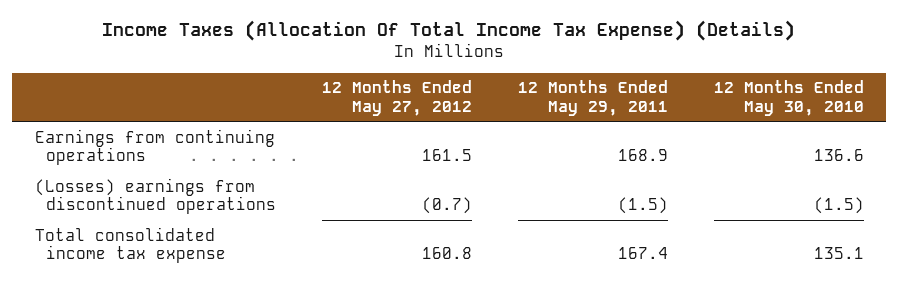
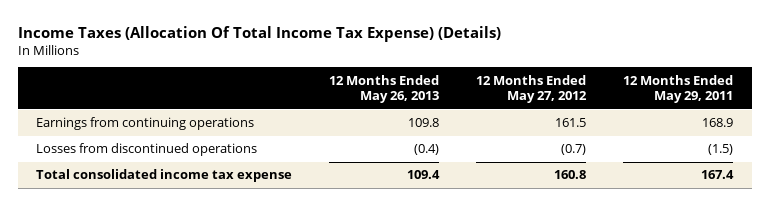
[713,80,864,116] 12 Months Ended May 30, 2010 -> none
none -> [329,74,440,104] 12 Months Ended May 26, 2013
[35,177,277,214] (Losses) earnings from discontinued operations -> [36,143,258,157] Losses from discontinued operations

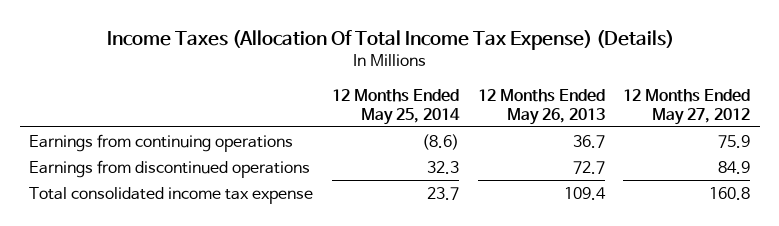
[623,74,734,104] 12 Months Ended May 29, 2011 -> none
none -> [331,88,460,125] 12 Months Ended May 25, 2014
[408,118,440,128] 109.8 -> [572,134,605,148] 36.7
[555,118,587,128] 161.5 -> [718,134,751,148] 75.9
[36,143,258,157] Losses from discontinued operations -> [29,159,311,178] Earnings from discontinued operations
[414,144,440,156] (0.4) -> [572,160,605,174] 72.7
[561,144,587,156] (0.7) -> [718,160,751,174] 84.9

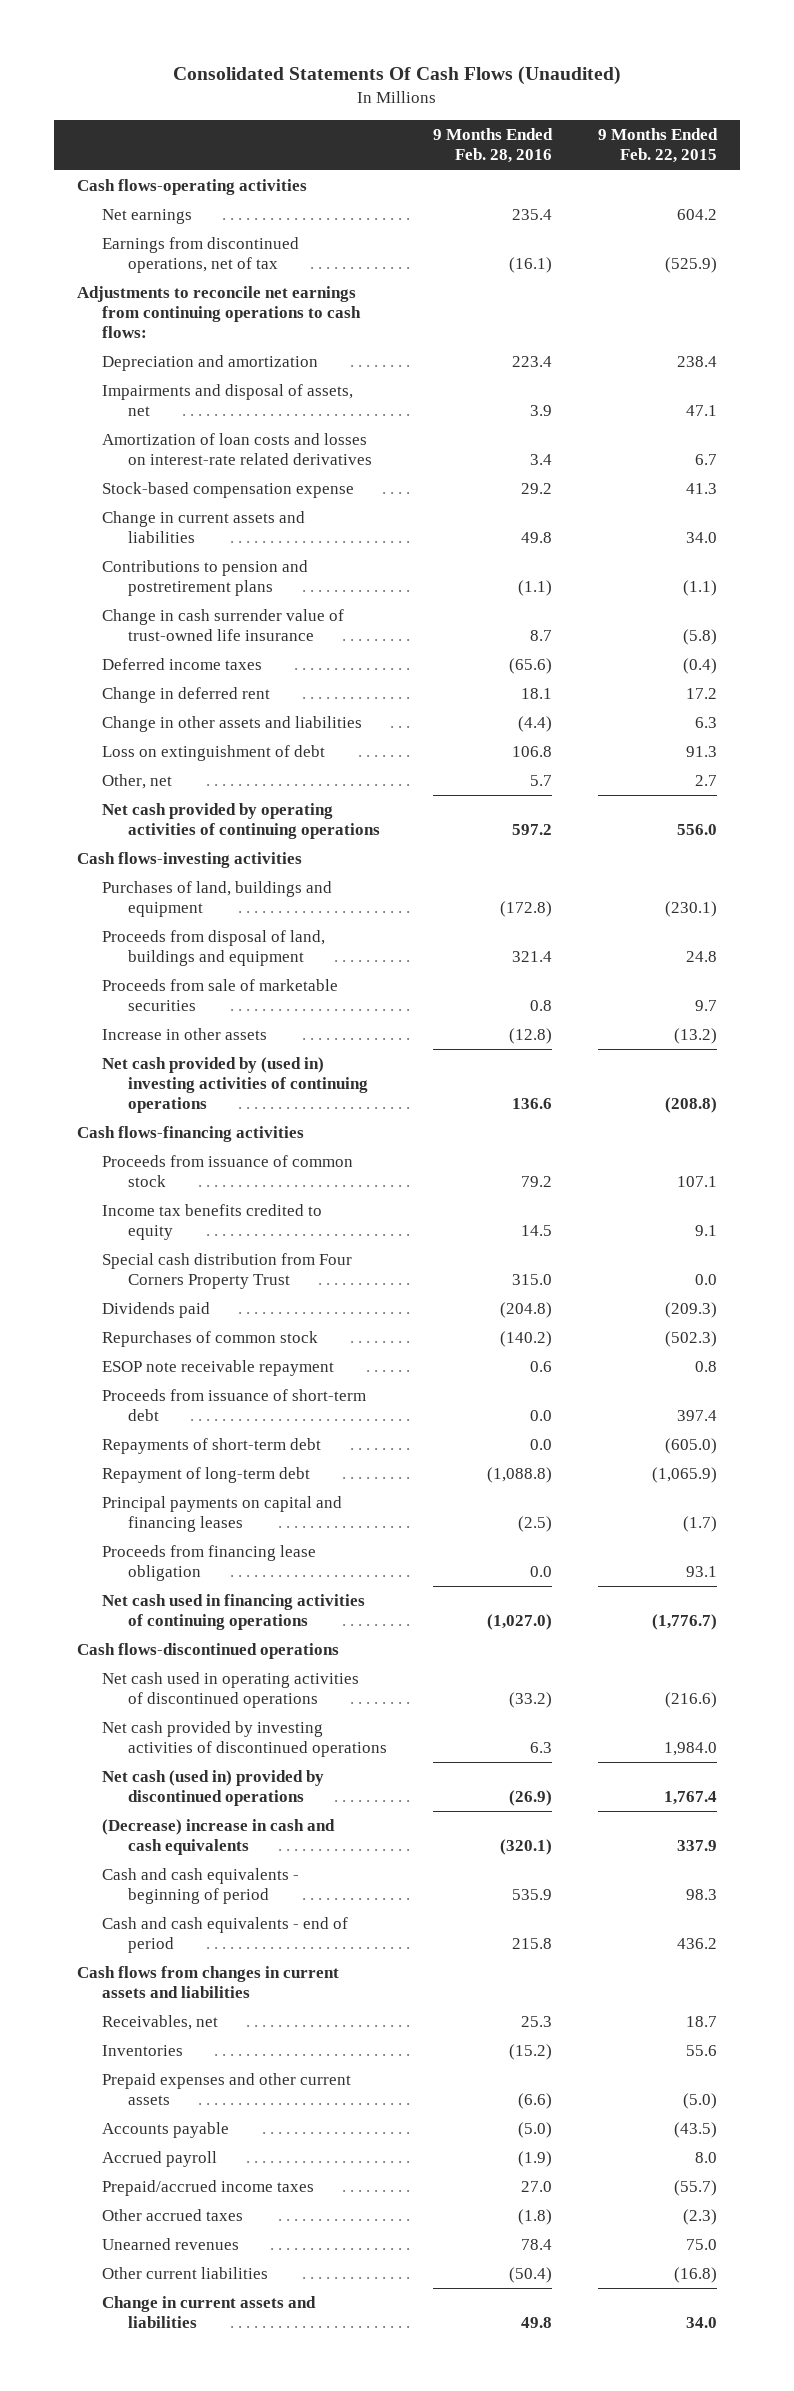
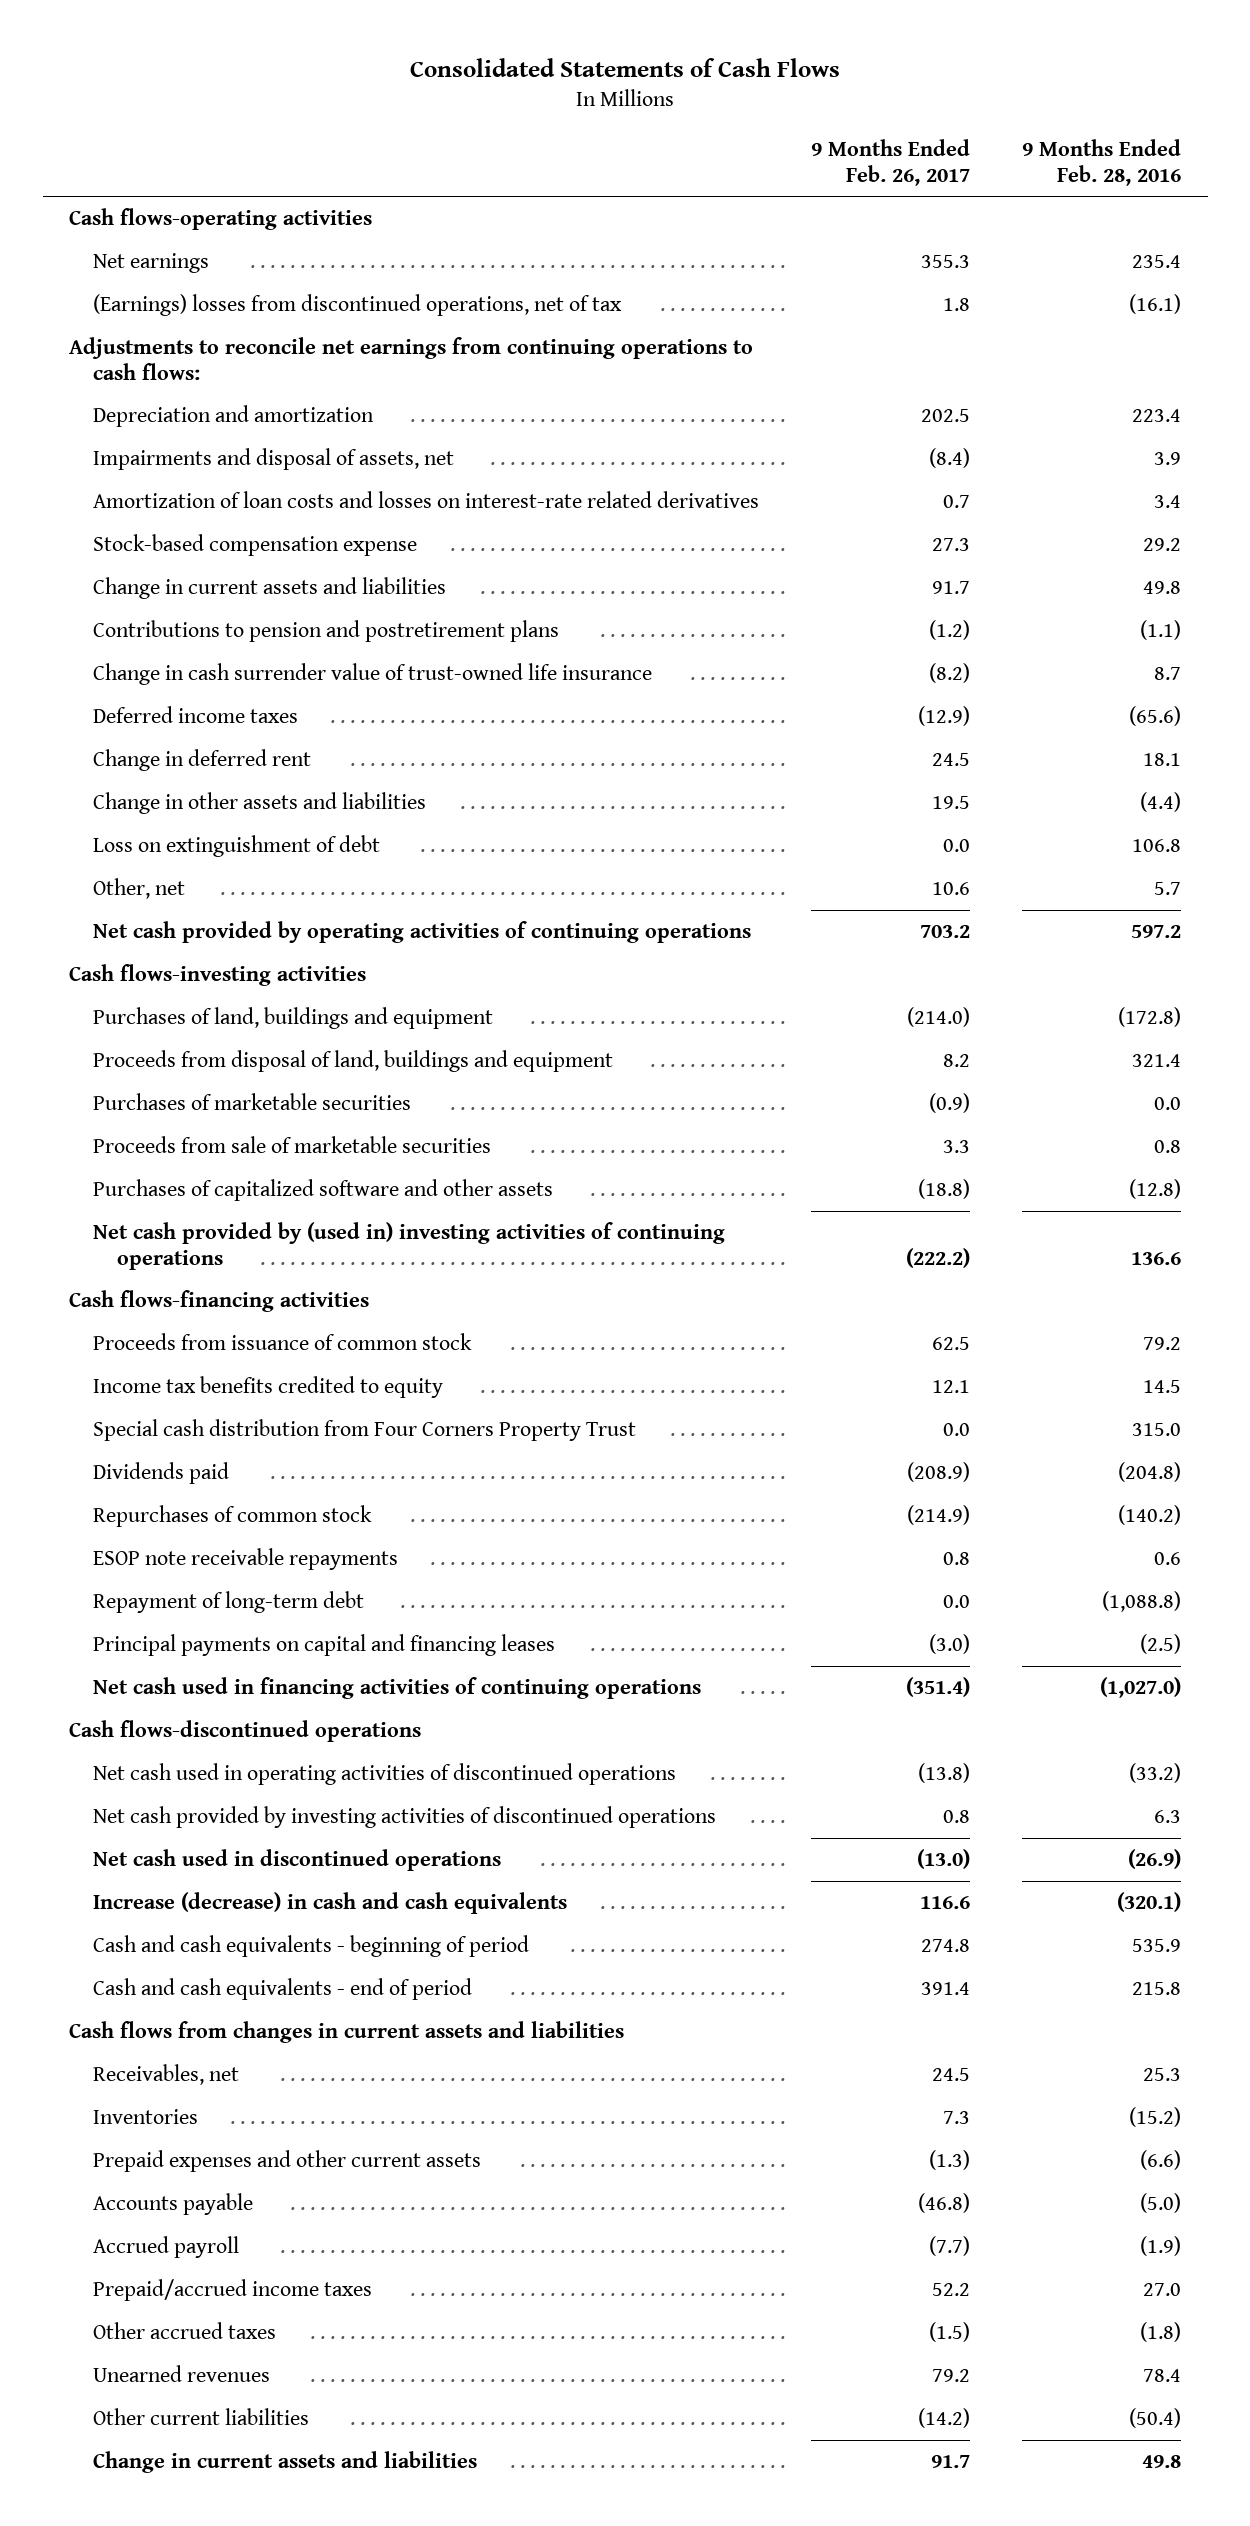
[172,66,621,86] Consolidated Statements Of Cash Flows (Unaudited) -> [410,57,841,77] Consolidated Statements of Cash Flows
[598,128,719,164] 9 Months Ended Feb. 22, 2015 -> none
none -> [811,139,971,186] 9 Months Ended Feb. 26, 2017
[102,237,300,274] Earnings from discontinued operations, net of tax -> [93,294,623,317] (Earnings) losses from discontinued operations, net of tax
none -> [93,1093,412,1111] Purchases of marketable securities
[102,1028,268,1041] Increase in other assets -> [93,1179,554,1202] Purchases of capitalized software and other assets
[102,1389,367,1422] Proceeds from issuance of short-term debt -> none
[102,1438,322,1455] Repayments of short-term debt -> none
[102,1360,335,1377] ESOP note receivable repayment -> [93,1548,399,1571] ESOP note receivable repayments
[102,1545,317,1582] Proceeds from financing lease obligation -> none
[102,1770,325,1807] Net cash (used in) provided by discontinued operations -> [93,1849,502,1872] Net cash used in discontinued operations
[102,1819,336,1856] (Decrease) increase in cash and cash equivalents -> [93,1892,568,1915] Increase (decrease) in cash and cash equivalents

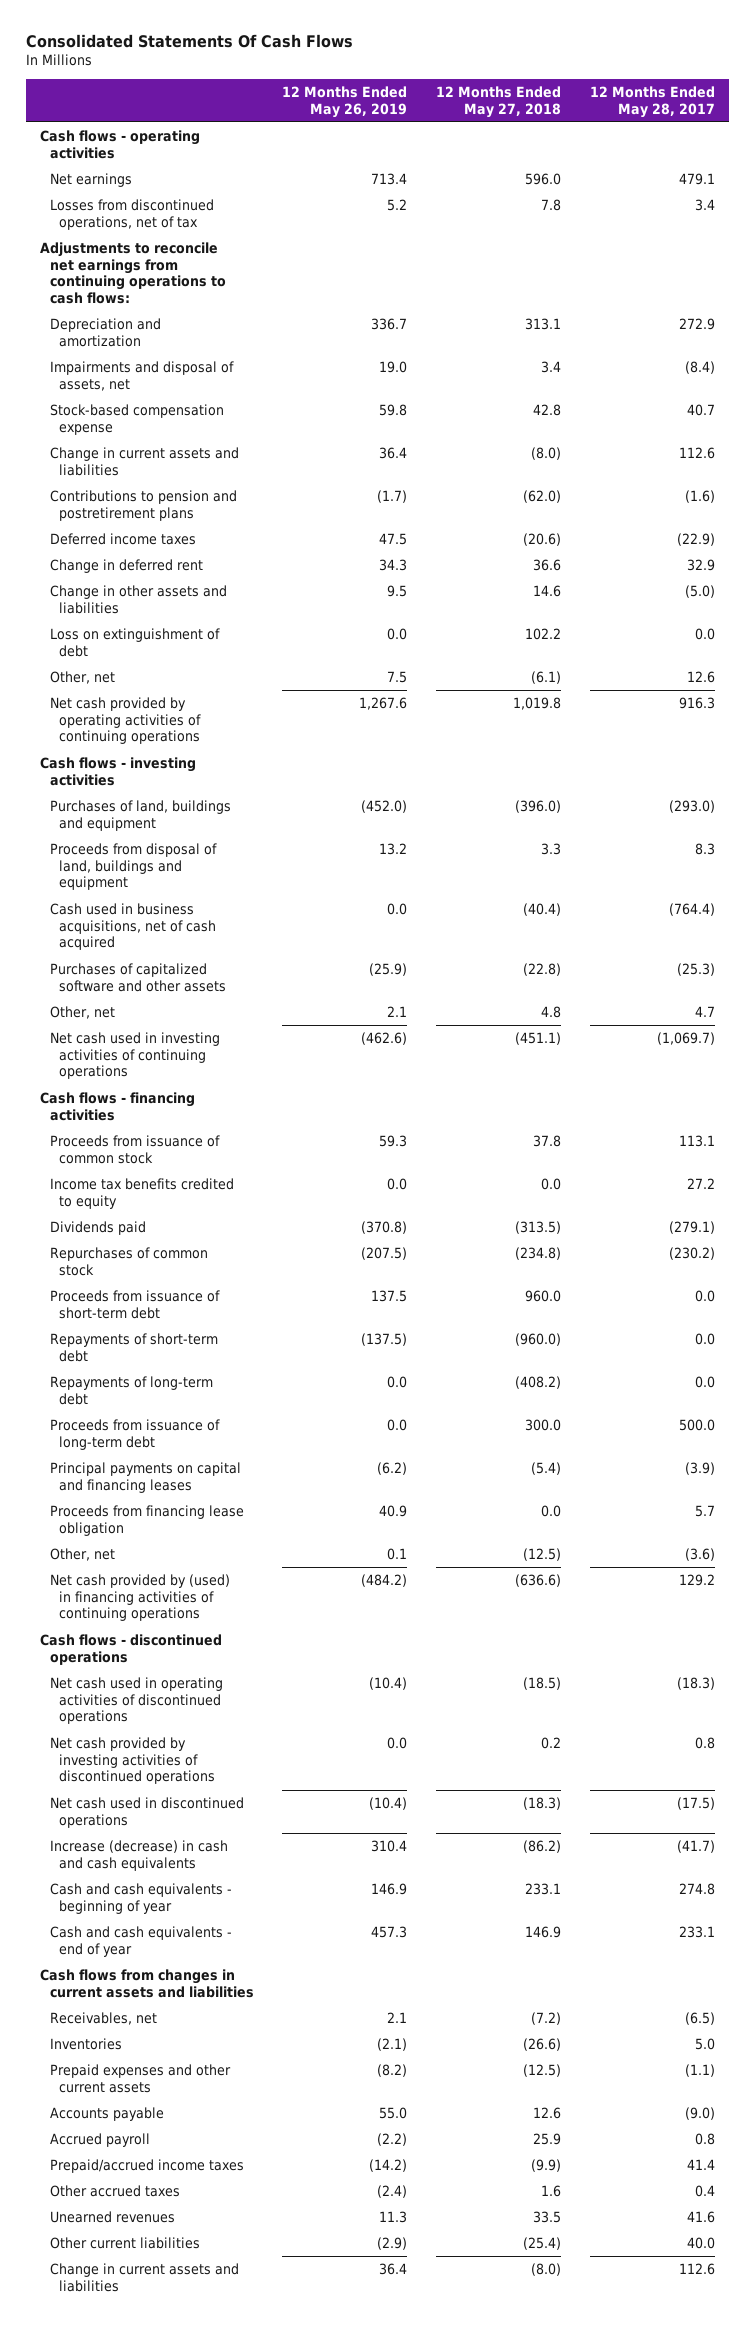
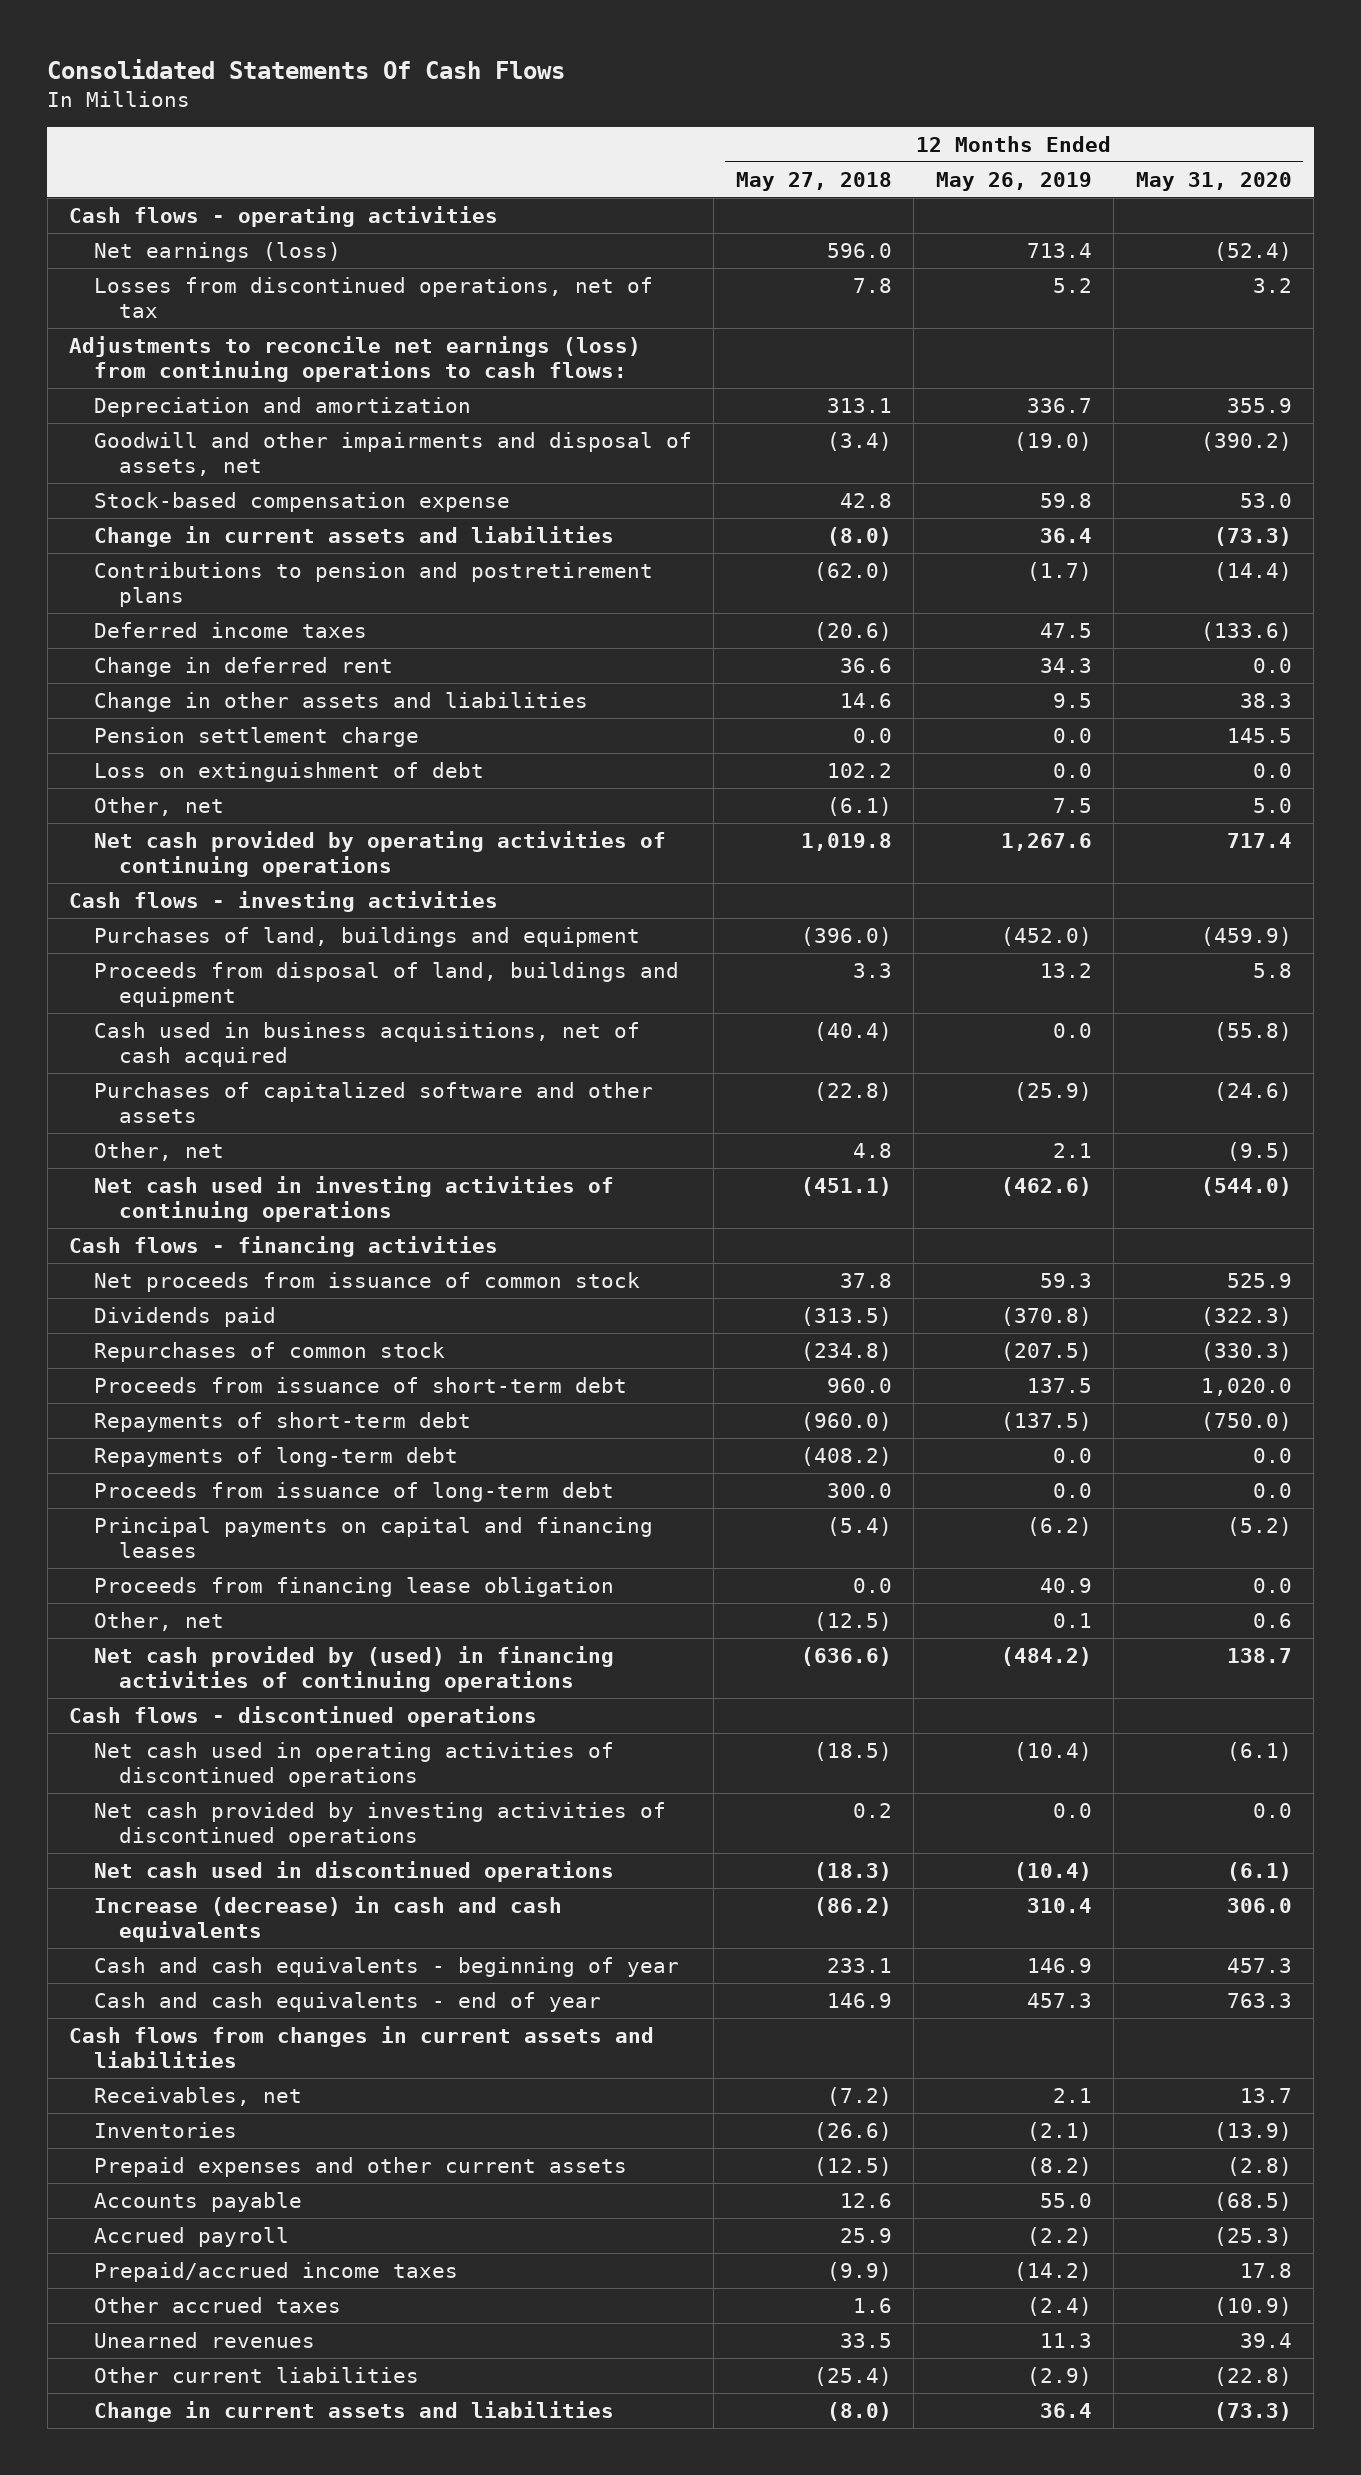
[589,85,715,118] 12 Months Ended May 28, 2017 -> none
none -> [1135,171,1292,191] May 31, 2020
[49,173,132,188] Net earnings -> [94,241,342,262] Net earnings (loss)
[39,242,226,304] Adjustments to reconcile net earnings from continuing operations to cash flows: -> [69,335,642,383] Adjustments to reconcile net earnings (loss) from continuing operations to cash flows:
[49,361,234,391] Impairments and disposal of assets, net -> [94,431,693,477] Goodwill and other impairments and disposal of assets, net
[379,361,408,374] 19.0 -> [1013,431,1092,451] (19.0)
[540,361,561,374] 3.4 -> [826,431,892,451] (3.4)
none -> [94,726,420,747] Pension settlement charge
[49,1178,234,1209] Income tax benefits credited to equity -> none
[49,1135,220,1164] Proceeds from issuance of common stock -> [94,1271,641,1292] Net proceeds from issuance of common stock

